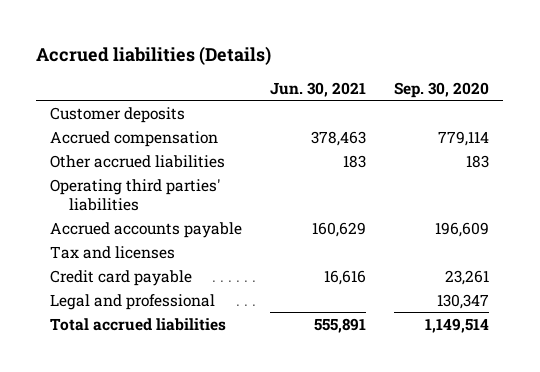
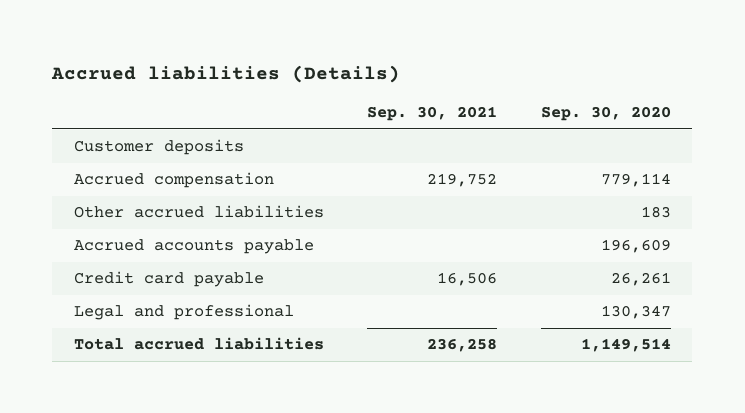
[270,82,367,98] Jun. 30, 2021 -> none
none -> [367,106,498,122] Sep. 30, 2021
[50,178,221,211] Operating third parties' liabilities -> none
[50,245,176,259] Tax and licenses -> none
[445,269,490,285] 23,261 -> [610,272,671,287] 26,261

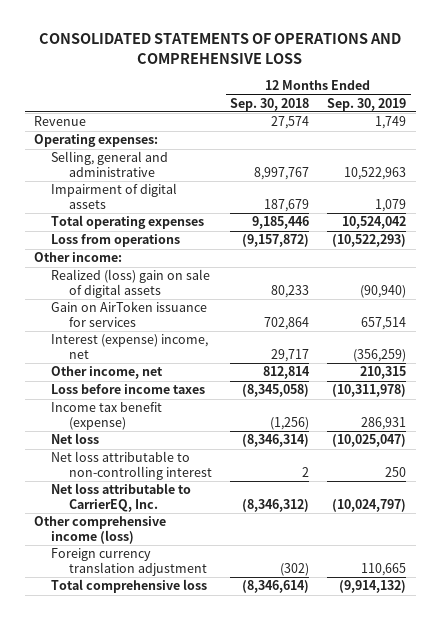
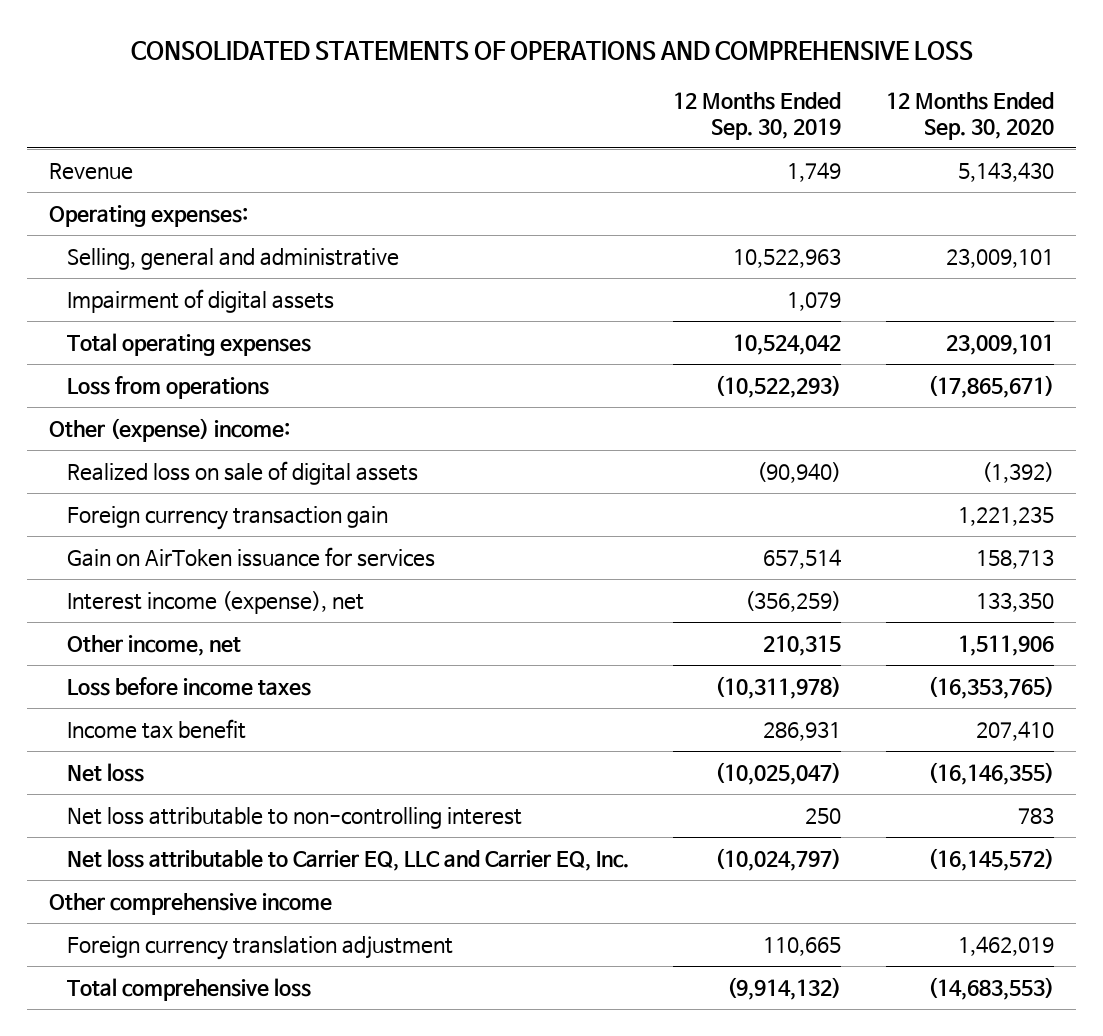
[230,97,310,111] Sep. 30, 2018 -> none
none -> [886,91,1055,141] 12 Months Ended Sep. 30, 2020
[33,252,122,263] Other income: -> [49,417,291,442] Other (expense) income:
[51,269,211,299] Realized (loss) gain on sale of digital assets -> [66,460,418,485] Realized loss on sale of digital assets
none -> [66,505,388,530] Foreign currency transaction gain
[51,334,209,360] Interest (expense) income, net -> [66,590,364,614] Interest income (expense), net
[51,402,163,431] Income tax benefit (expense) -> [66,718,246,739] Income tax benefit
[51,483,192,513] Net loss attributable to CarrierEQ, Inc. -> [66,848,629,871] Net loss attributable to Carrier EQ, LLC and Carrier EQ, Inc.
[33,516,166,545] Other comprehensive income (loss) -> [49,892,333,915] Other comprehensive income

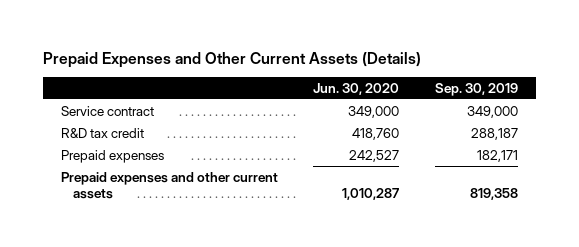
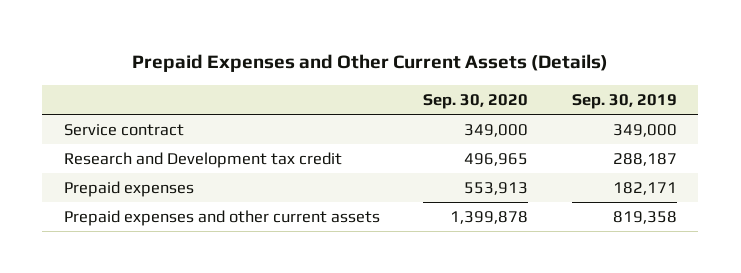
[313,82,400,95] Jun. 30, 2020 -> none
none -> [423,93,529,109] Sep. 30, 2020
[60,127,144,138] R&D tax credit -> [64,152,343,169] Research and Development tax credit

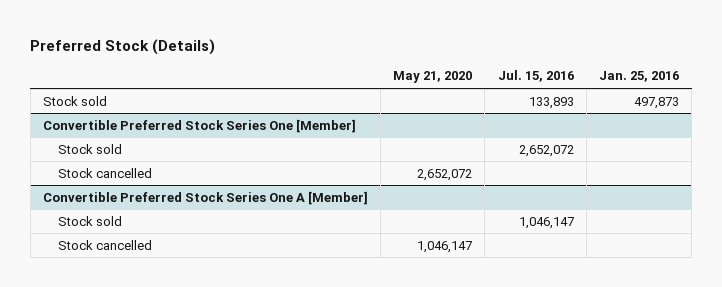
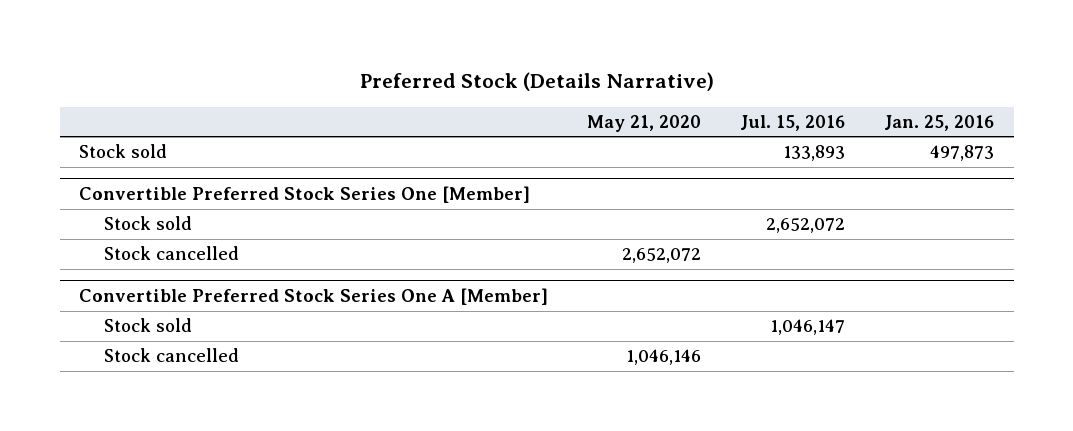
[30,38,216,55] Preferred Stock (Details) -> [359,72,714,92] Preferred Stock (Details Narrative)
[417,240,473,253] 1,046,147 -> [626,349,702,366] 1,046,146

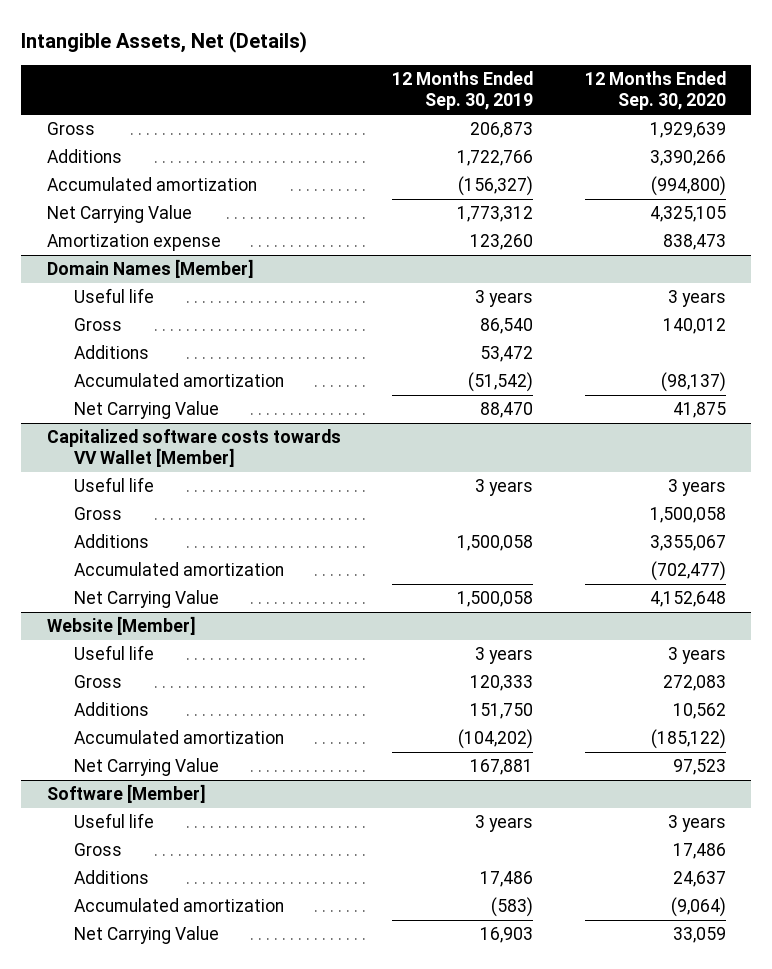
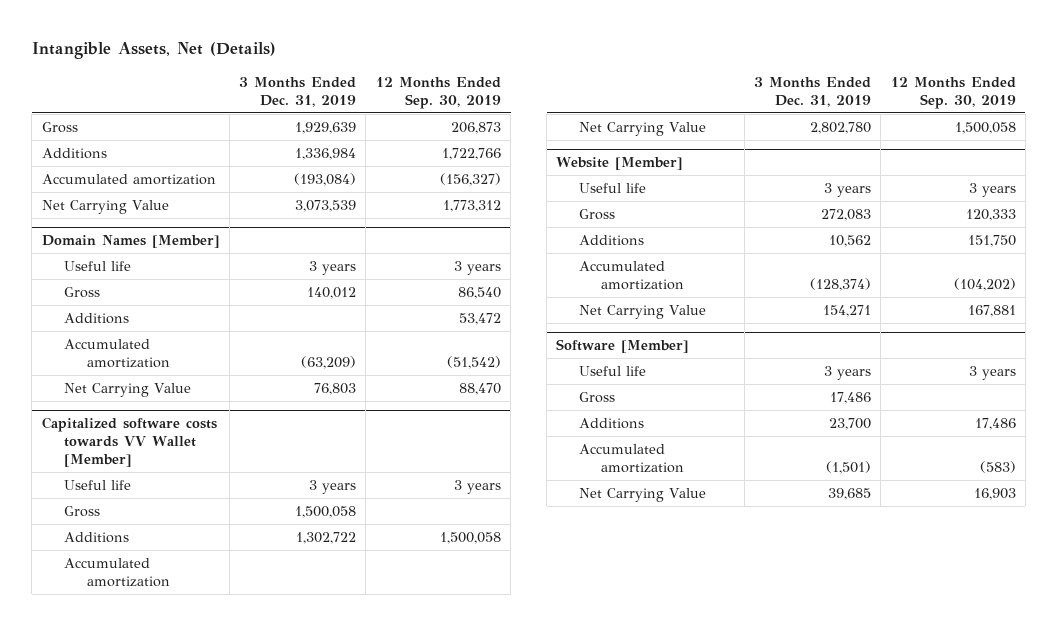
[584,71,726,111] 12 Months Ended Sep. 30, 2020 -> none
none -> [239,76,357,107] 3 Months Ended Dec. 31, 2019
[46,234,221,252] Amortization expense -> none

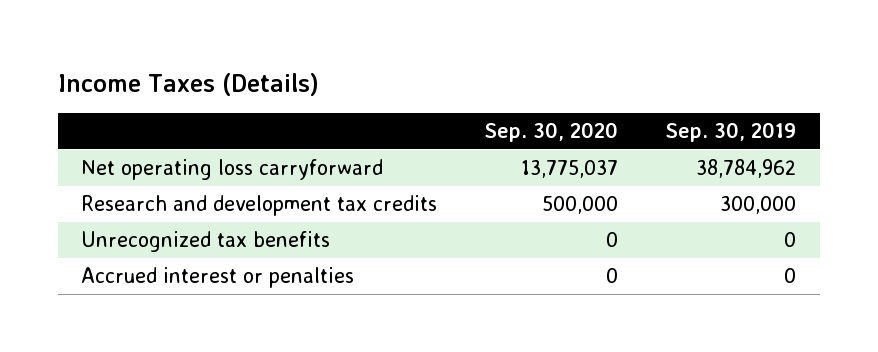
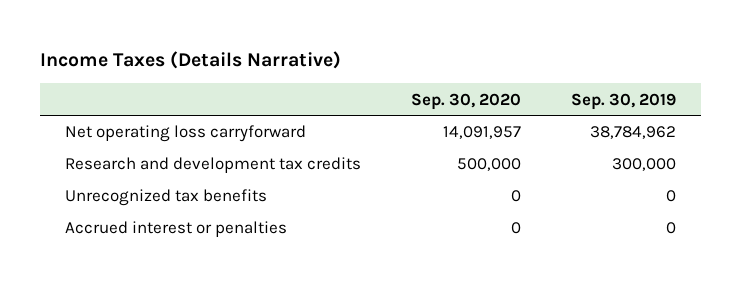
[57,72,319,96] Income Taxes (Details) -> [39,51,341,70] Income Taxes (Details Narrative)
[521,160,619,179] 13,775,037 -> [442,126,521,140] 14,091,957

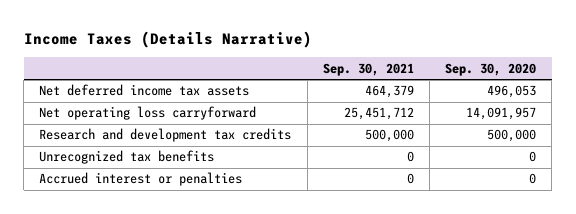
[570,92,676,110] Sep. 30, 2019 -> none
none -> [322,62,414,76] Sep. 30, 2021
none -> [39,84,250,97] Net deferred income tax assets

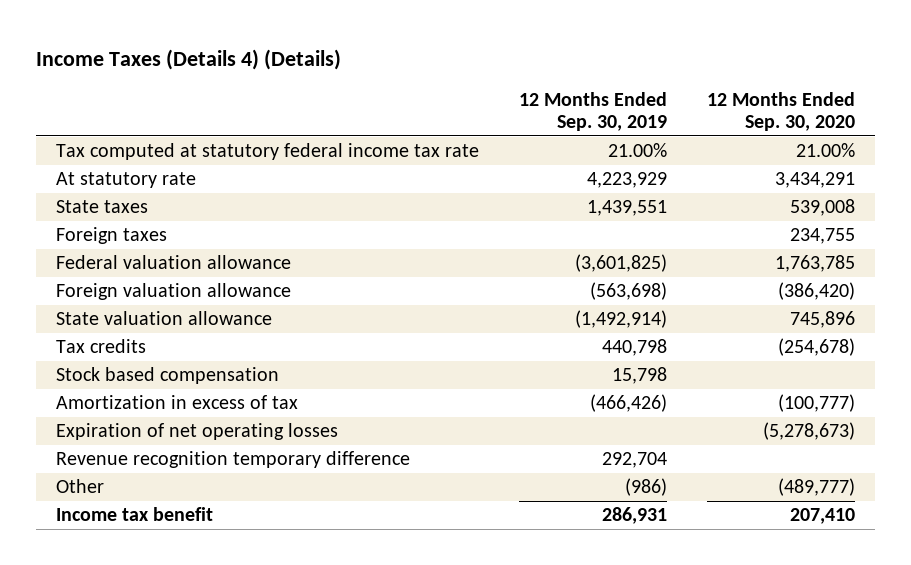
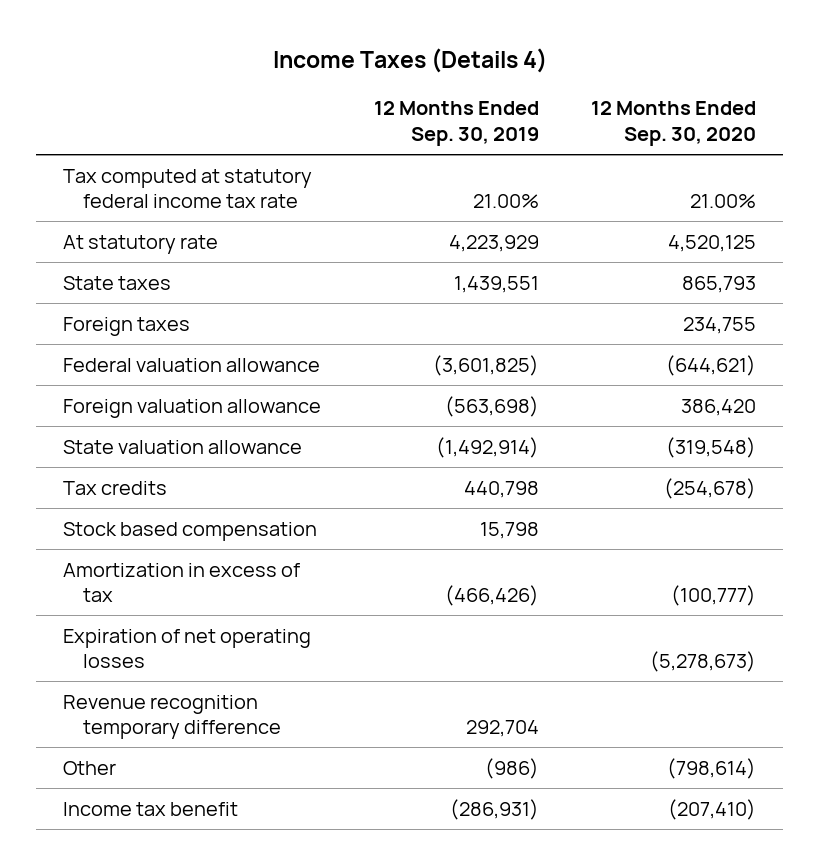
[36,49,342,71] Income Taxes (Details 4) (Details) -> [272,47,547,73] Income Taxes (Details 4)
[774,172,855,189] 3,434,291 -> [668,234,757,252] 4,520,125
[789,199,855,217] 539,008 -> [682,275,757,293] 865,793
[774,255,855,273] 1,763,785 -> [666,354,757,376] (644,621)
[777,282,855,301] (386,420) -> [681,398,757,416] 386,420
[789,311,855,329] 745,896 -> [666,436,757,458] (319,548)
[777,478,855,497] (489,777) -> [667,757,757,779] (798,614)
[601,507,667,525] 286,931 -> [449,798,539,820] (286,931)
[789,508,855,525] 207,410 -> [668,798,757,820] (207,410)

